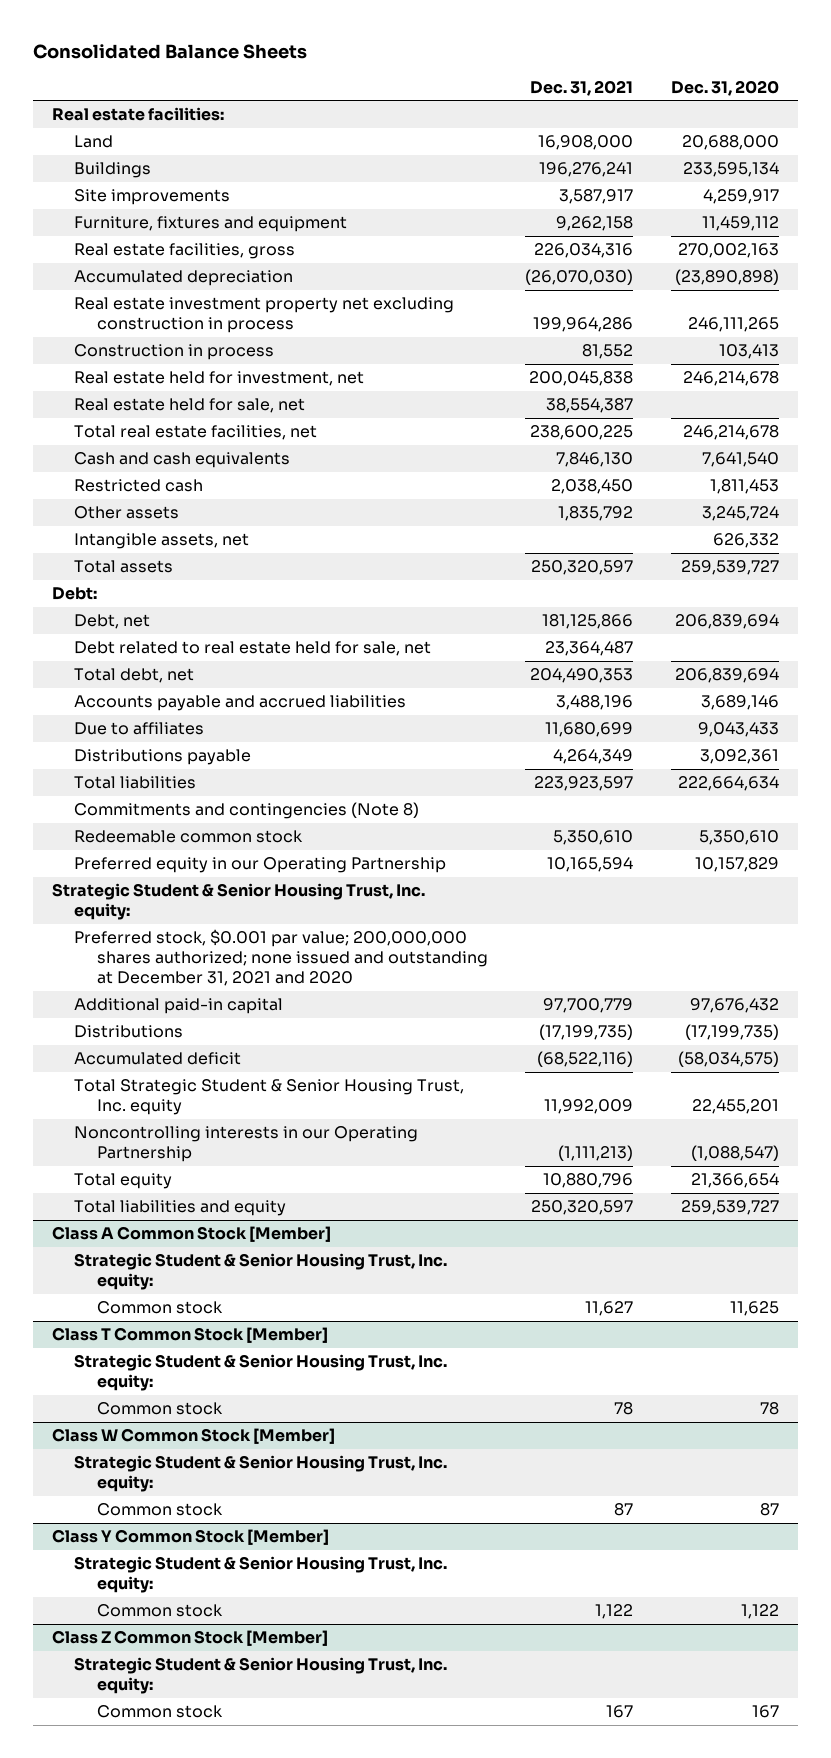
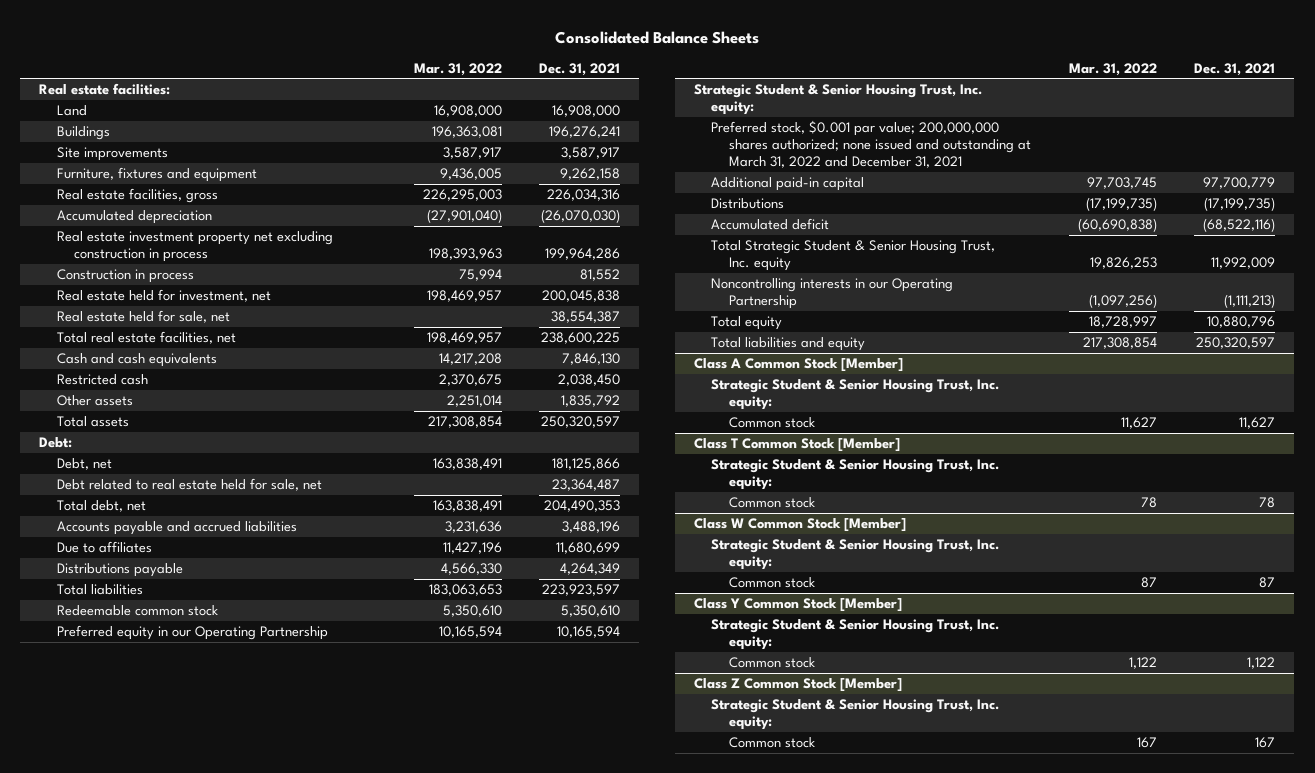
[671,79,780,96] Dec. 31, 2020 -> none
none -> [413,62,502,76] Mar. 31, 2022
[74,533,250,550] Intangible assets, net -> none
[74,802,420,820] Commitments and contingencies (Note 8) -> none
[74,929,488,987] Preferred stock, $0.001 par value; 200,000,000 shares authorized; none issued and outstanding at December 31, 2021 and 2020 -> [711,120,1031,169] Preferred stock, $0.001 par value; 200,000,000 shares authorized; none issued and outstanding at March 31, 2022 and December 31, 2021

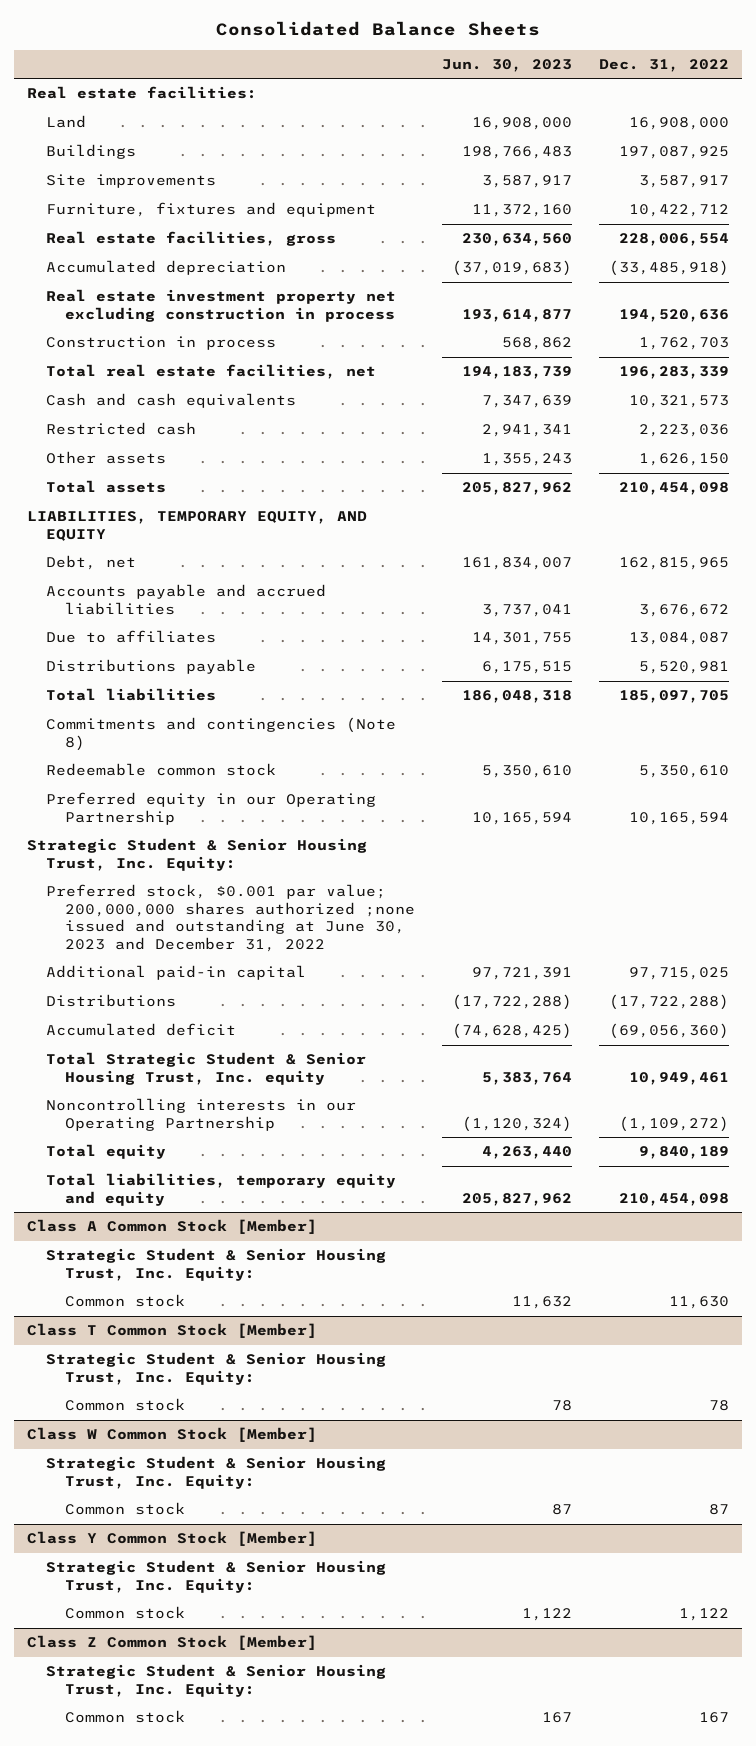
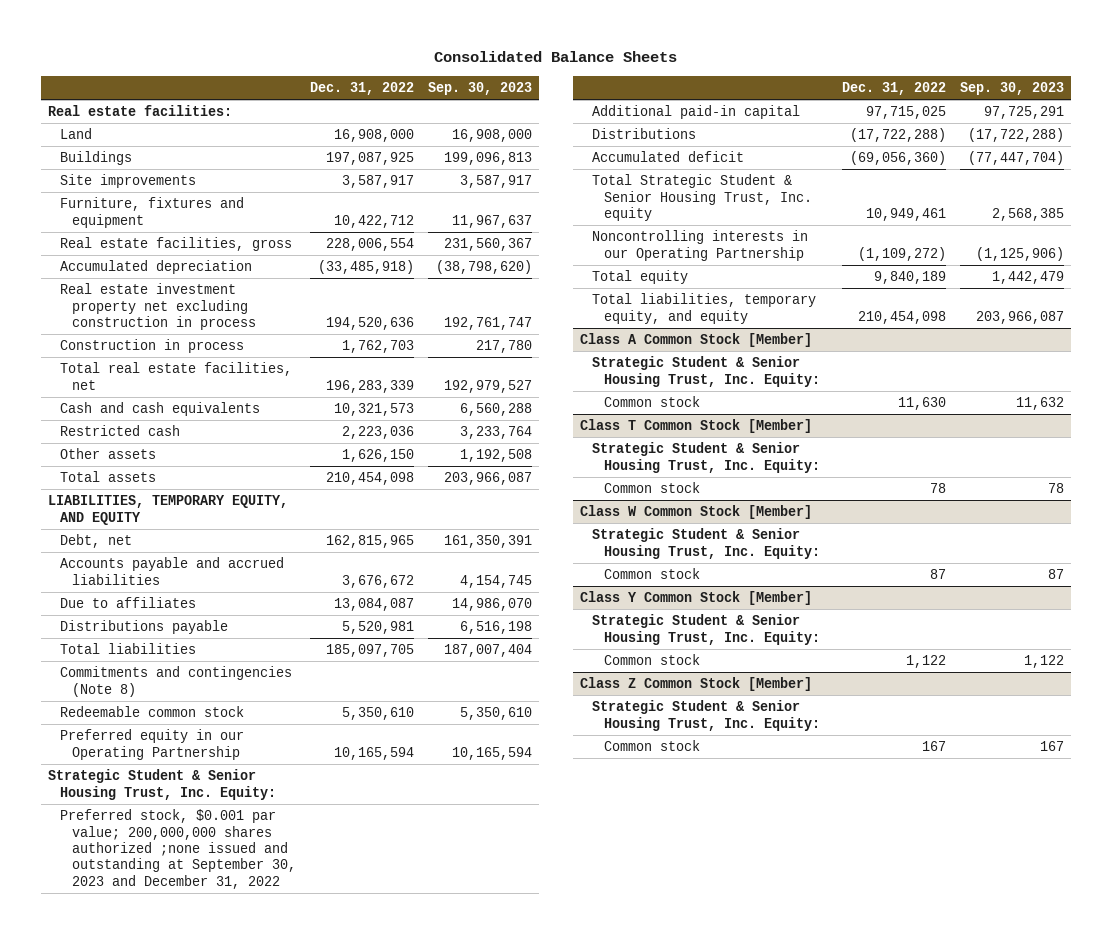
[441,58,572,72] Jun. 30, 2023 -> none
none -> [428,81,533,95] Sep. 30, 2023
[45,884,415,952] Preferred stock, $0.001 par value; 200,000,000 shares authorized ;none issued and outstanding at June 30, 2023 and December 31, 2022 -> [59,809,296,889] Preferred stock, $0.001 par value; 200,000,000 shares authorized ;none issued and outstanding at September 30, 2023 and December 31, 2022
[45,1173,396,1206] Total liabilities, temporary equity and equity -> [592,293,817,324] Total liabilities, temporary equity, and equity

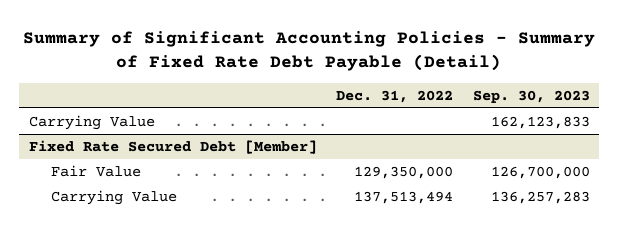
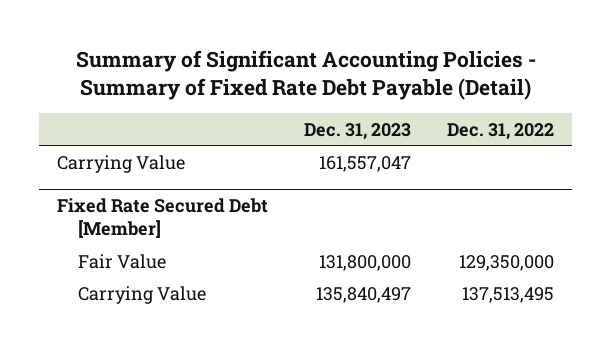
[472,89,590,103] Sep. 30, 2023 -> none
none -> [304,122,412,140] Dec. 31, 2023
[354,190,454,204] 137,513,494 -> [462,286,555,303] 137,513,495

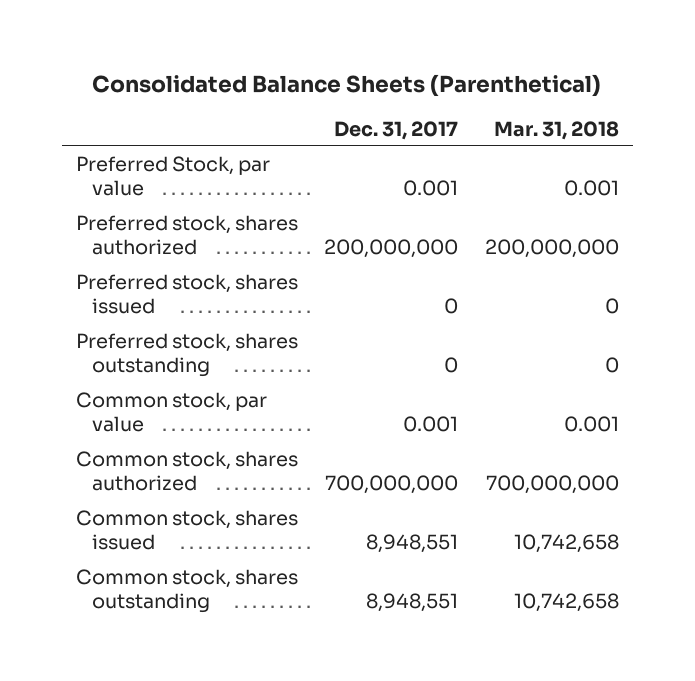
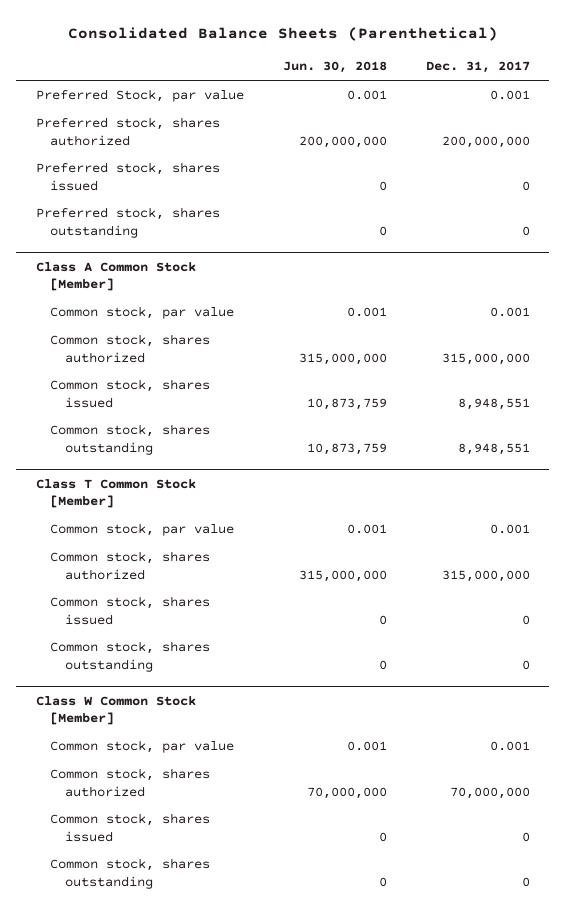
[494,120,620,140] Mar. 31, 2018 -> none
none -> [282,61,387,74] Jun. 30, 2018
none -> [35,261,196,292] Class A Common Stock [Member]
[325,475,459,495] 700,000,000 -> [441,352,530,365] 315,000,000
none -> [35,478,196,509] Class T Common Stock [Member]
none -> [50,523,235,537] Common stock, par value
none -> [50,551,211,580] Common stock, shares authorized
none -> [50,596,211,625] Common stock, shares issued
none -> [50,641,211,672] Common stock, shares outstanding
none -> [35,695,196,726] Class W Common Stock [Member]
none -> [50,740,235,754] Common stock, par value
none -> [50,768,211,797] Common stock, shares authorized
none -> [50,813,211,842] Common stock, shares issued
none -> [50,858,211,889] Common stock, shares outstanding

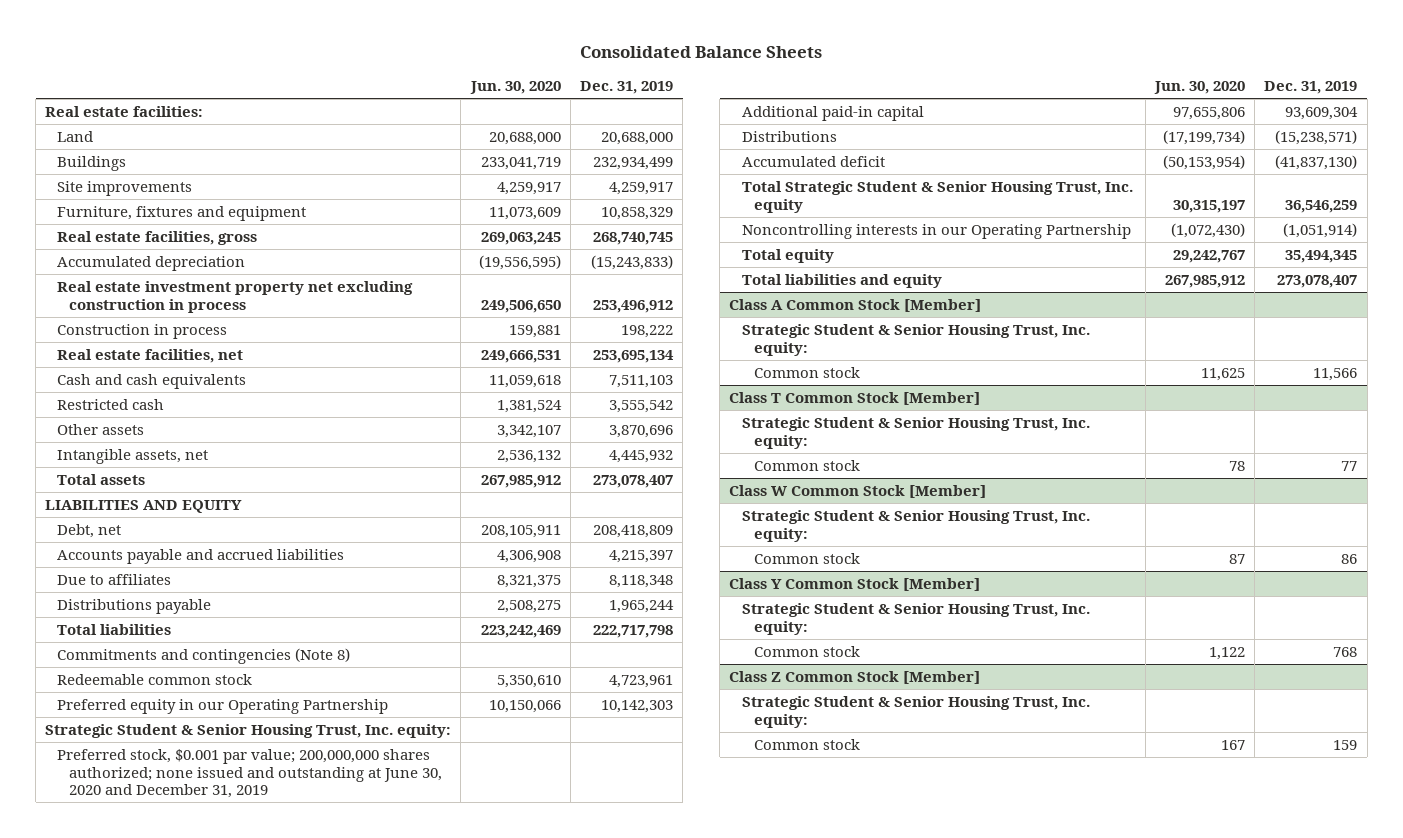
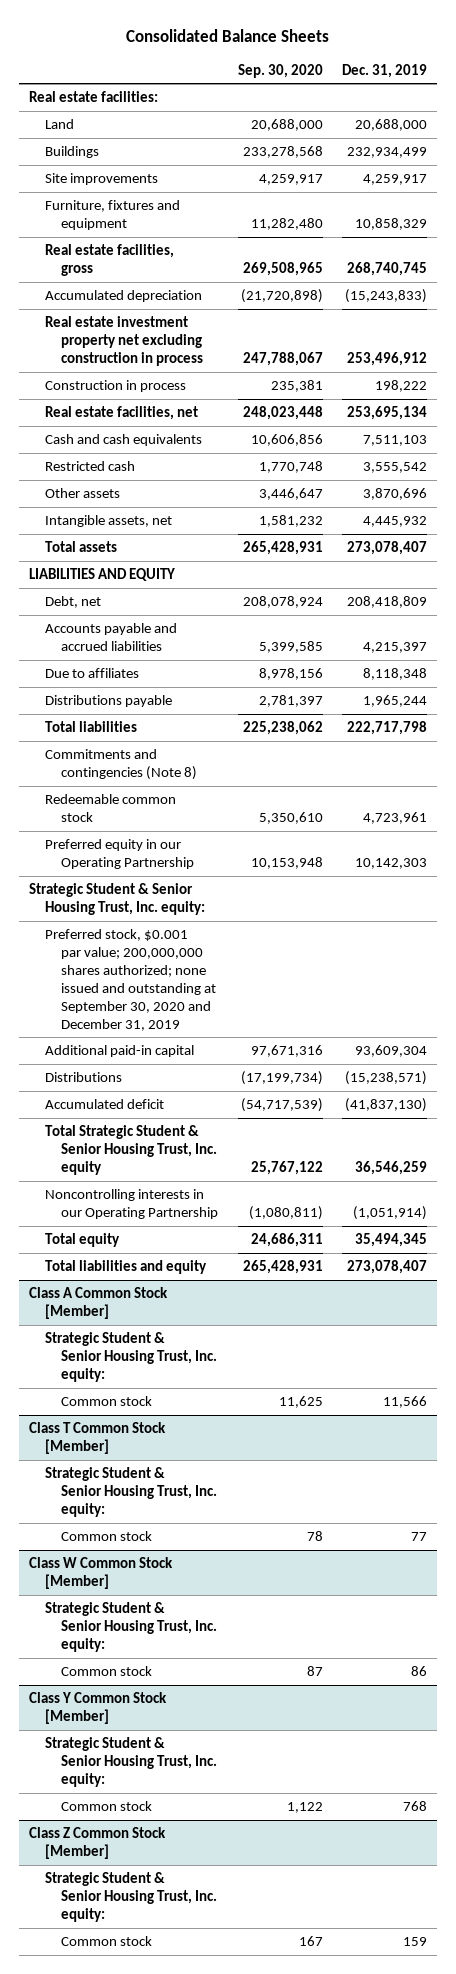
[469,80,561,94] Jun. 30, 2020 -> none
none -> [237,63,323,78] Sep. 30, 2020
[57,748,443,799] Preferred stock, $0.001 par value; 200,000,000 shares authorized; none issued and outstanding at June 30, 2020 and December 31, 2019 -> [45,929,217,1031] Preferred stock, $0.001 par value; 200,000,000 shares authorized; none issued and outstanding at September 30, 2020 and December 31, 2019

